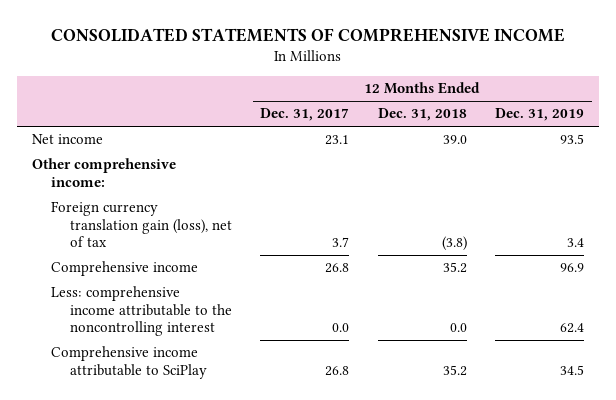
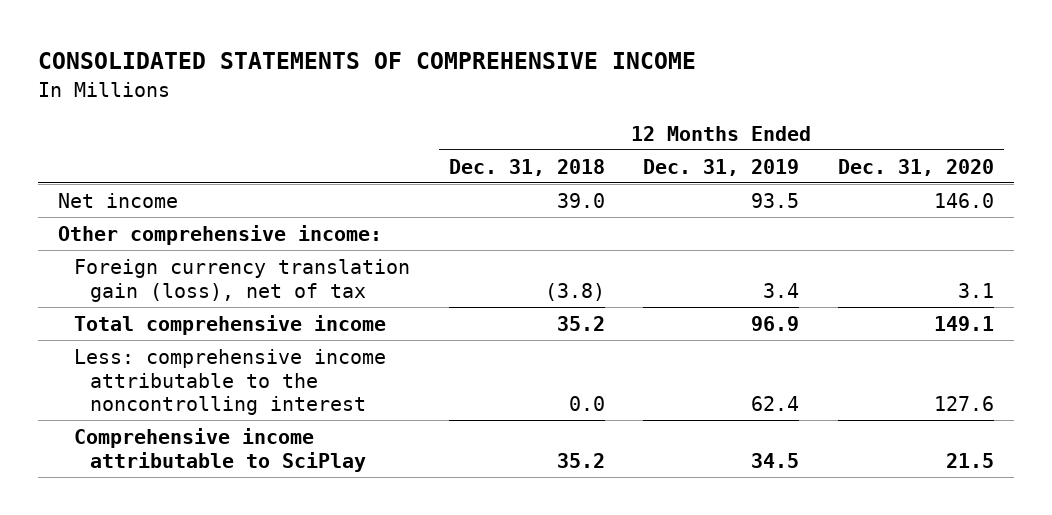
[260,108,350,122] Dec. 31, 2017 -> none
none -> [838,158,995,176] Dec. 31, 2020
[50,261,198,277] Comprehensive income -> [73,314,386,335] Total comprehensive income

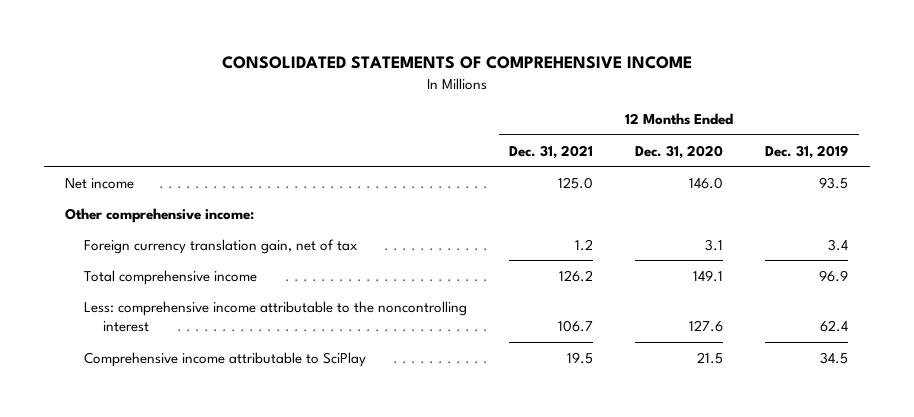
[448,158,605,176] Dec. 31, 2018 -> none
none -> [509,144,594,159] Dec. 31, 2021
[73,258,410,302] Foreign currency translation gain (loss), net of tax -> [84,238,359,254] Foreign currency translation gain, net of tax

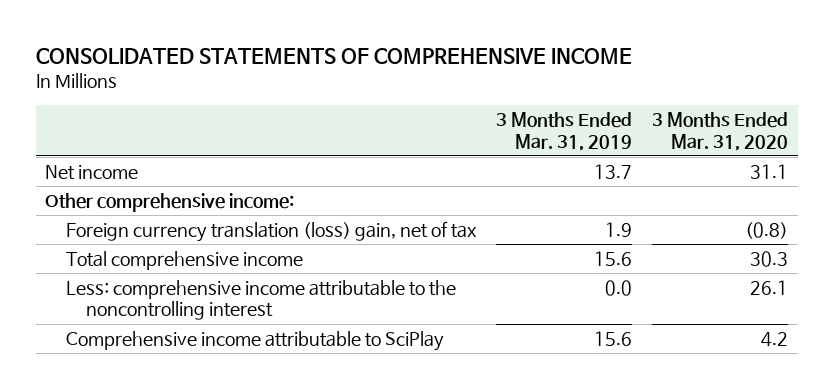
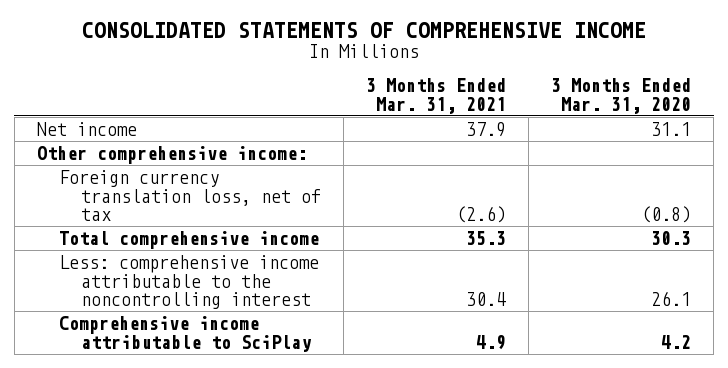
[496,111,633,151] 3 Months Ended Mar. 31, 2019 -> none
none -> [365,78,506,114] 3 Months Ended Mar. 31, 2021
[65,220,477,242] Foreign currency translation (loss) gain, net of tax -> [58,170,321,221] Foreign currency translation loss, net of tax

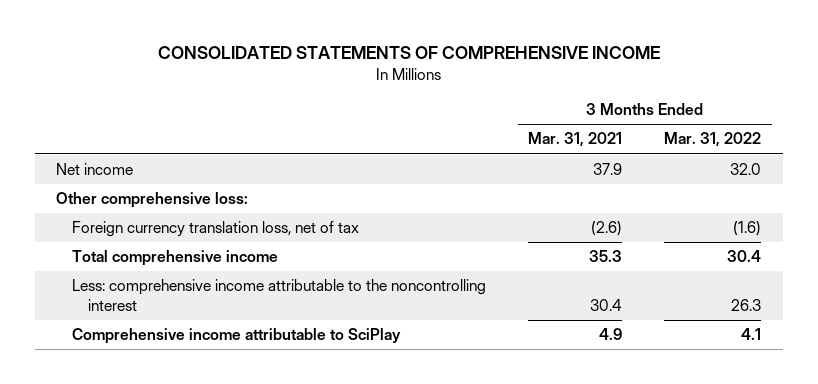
[551,78,692,114] 3 Months Ended Mar. 31, 2020 -> none
none -> [664,132,762,148] Mar. 31, 2022
[36,146,307,165] Other comprehensive income: -> [56,192,249,209] Other comprehensive loss:

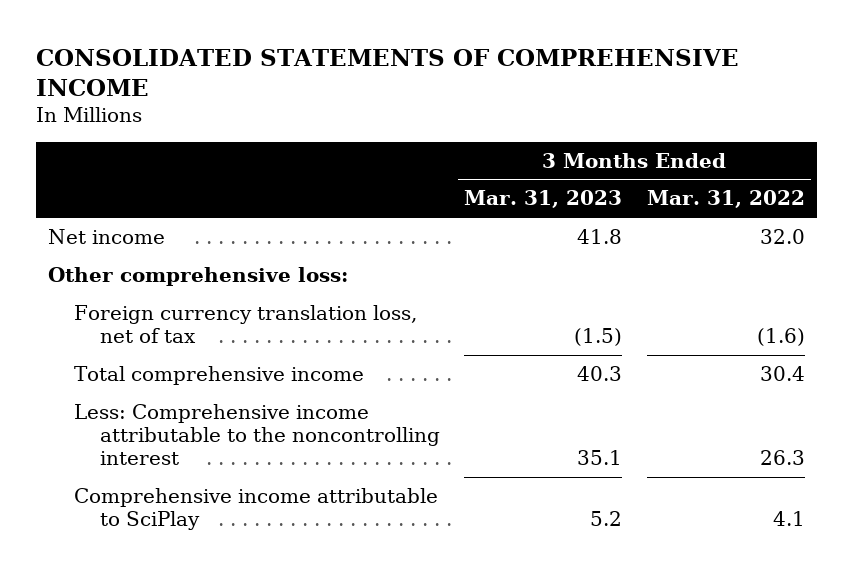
[528,132,623,148] Mar. 31, 2021 -> none
none -> [464,190,623,209] Mar. 31, 2023
[72,279,487,311] Less: comprehensive income attributable to the noncontrolling interest -> [73,403,440,466] Less: Comprehensive income attributable to the noncontrolling interest

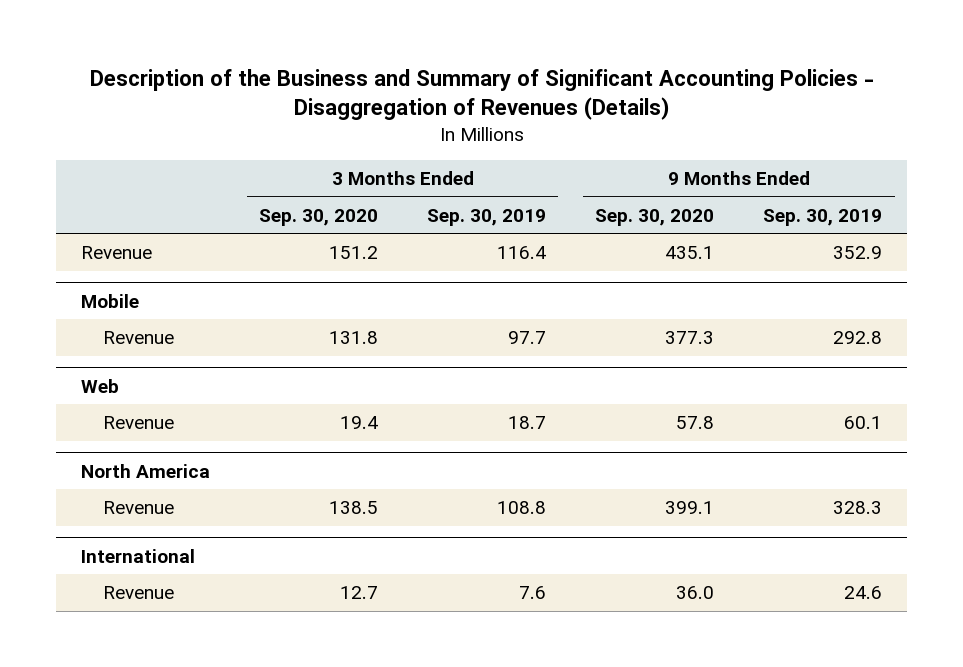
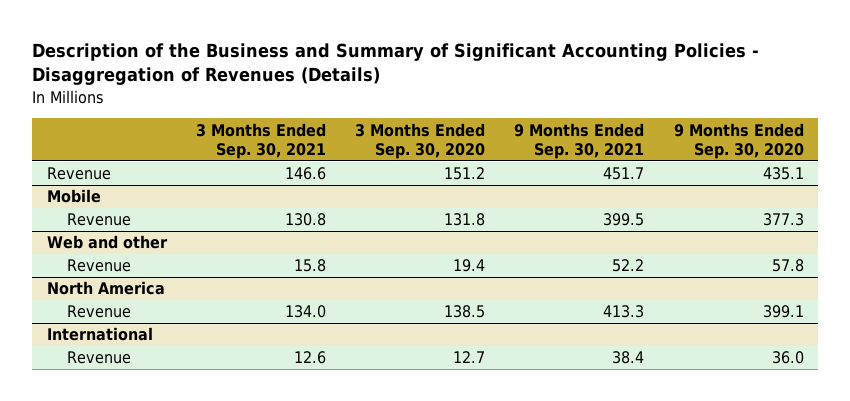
[427,208,547,226] Sep. 30, 2019 -> none
[763,208,883,226] Sep. 30, 2019 -> none
none -> [195,122,326,159] 3 Months Ended Sep. 30, 2021
none -> [514,122,645,159] 9 Months Ended Sep. 30, 2021
[80,378,119,393] Web -> [46,235,168,250] Web and other

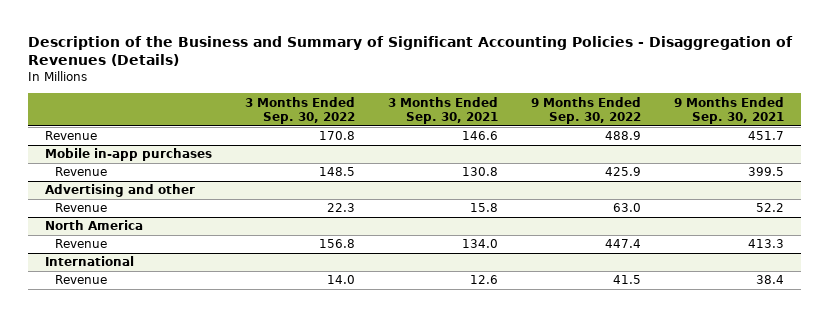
[355,122,486,159] 3 Months Ended Sep. 30, 2020 -> none
[673,122,804,159] 9 Months Ended Sep. 30, 2020 -> none
none -> [245,96,356,124] 3 Months Ended Sep. 30, 2022
none -> [531,96,642,124] 9 Months Ended Sep. 30, 2022
[46,189,101,204] Mobile -> [44,148,212,162] Mobile in-app purchases
[46,235,168,250] Web and other -> [44,184,195,198] Advertising and other

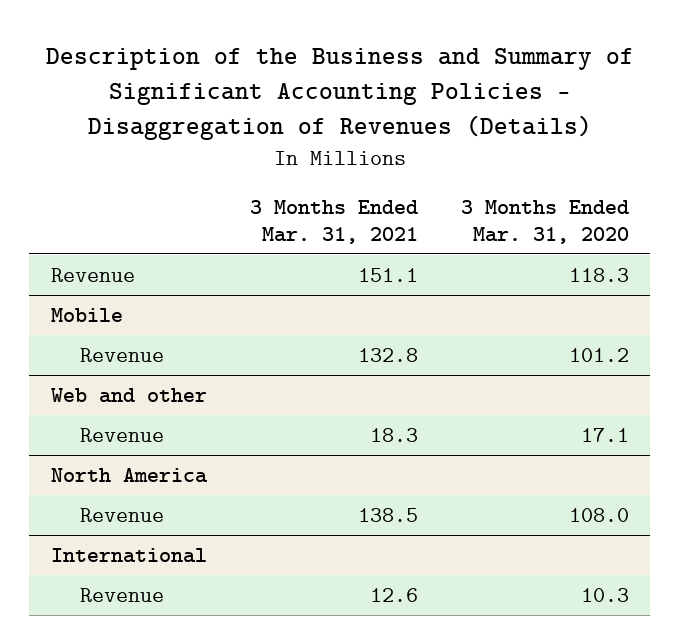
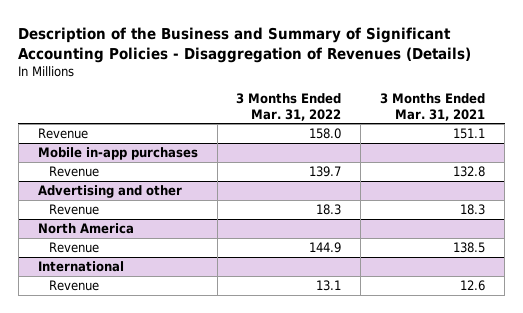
[460,200,629,244] 3 Months Ended Mar. 31, 2020 -> none
none -> [236,93,342,121] 3 Months Ended Mar. 31, 2022
[50,307,123,322] Mobile -> [37,147,198,161] Mobile in-app purchases
[50,387,207,403] Web and other -> [37,185,182,199] Advertising and other

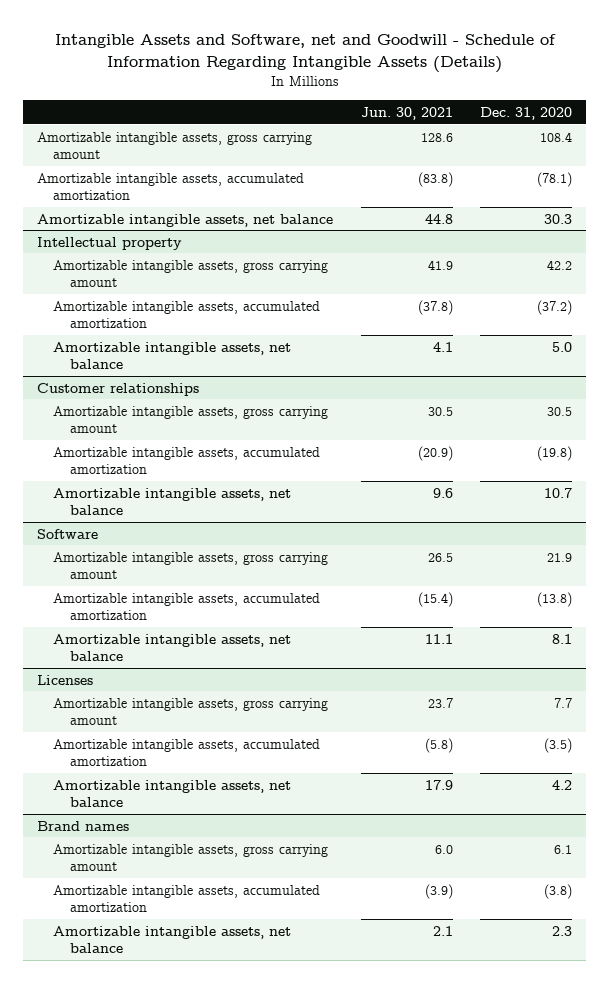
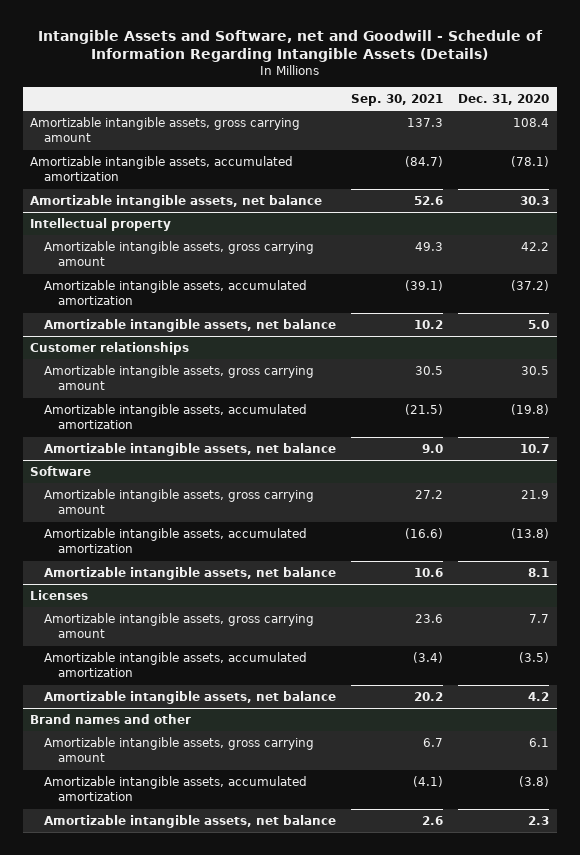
[360,106,453,120] Jun. 30, 2021 -> none
none -> [351,94,444,107] Sep. 30, 2021
[37,820,130,831] Brand names -> [30,714,192,725] Brand names and other

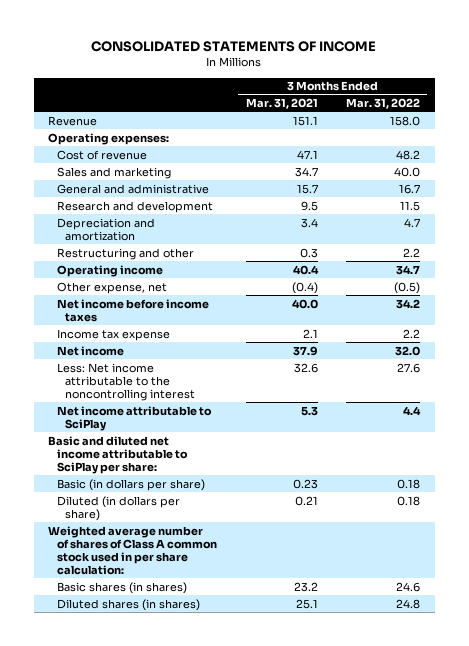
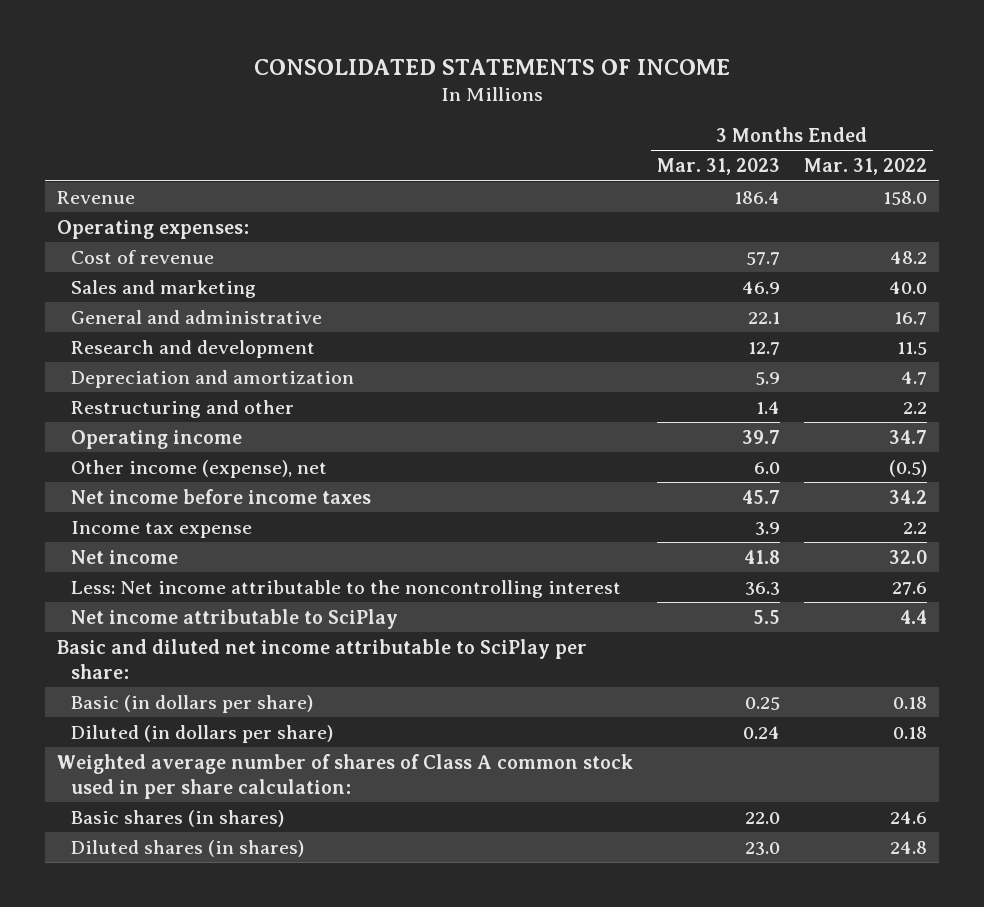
[245,98,318,110] Mar. 31, 2021 -> none
none -> [656,158,780,176] Mar. 31, 2023
[56,281,167,294] Other expense, net -> [71,459,328,478] Other income (expense), net

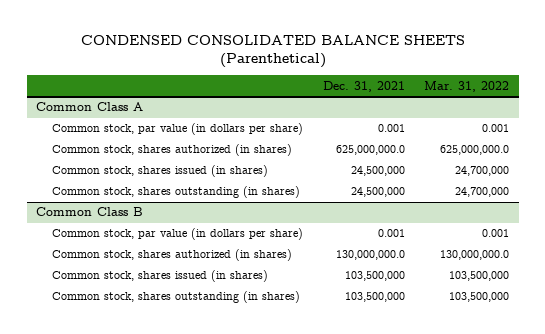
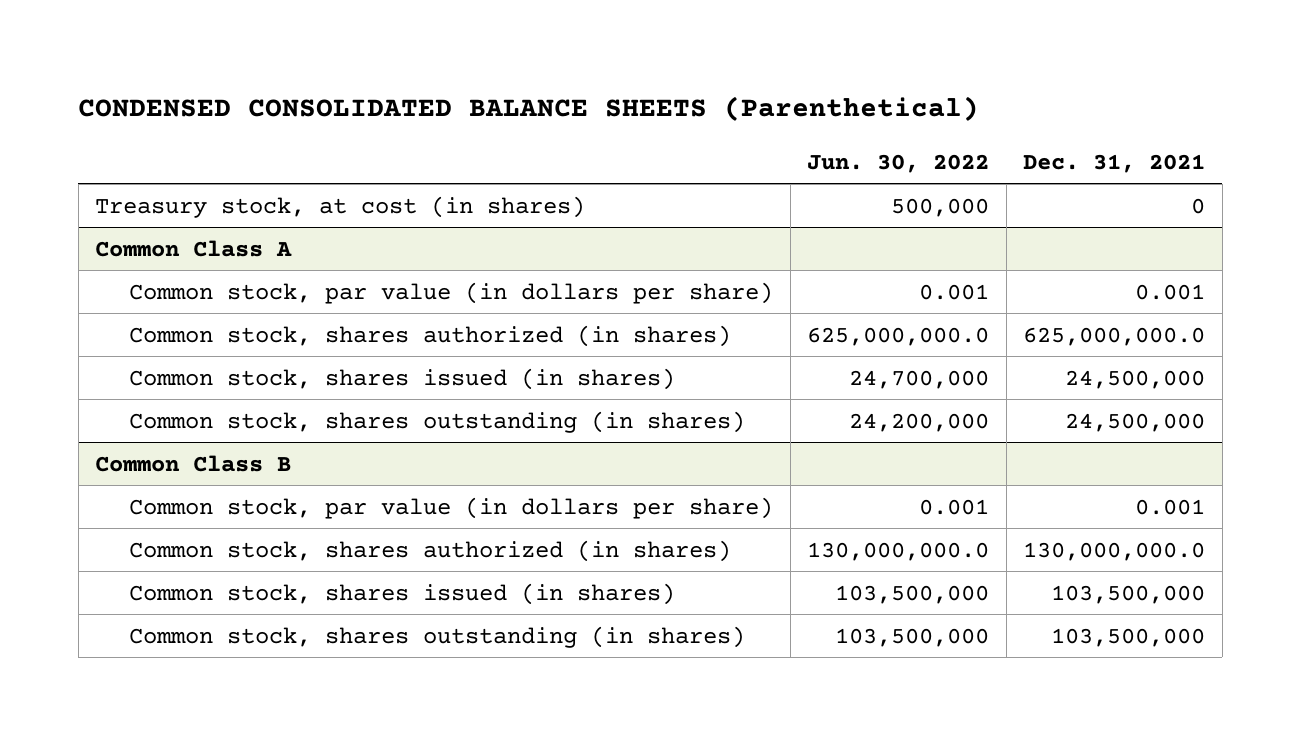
[423,80,509,92] Mar. 31, 2022 -> none
none -> [807,153,990,173] Jun. 30, 2022
none -> [95,195,586,218] Treasury stock, at cost (in shares)

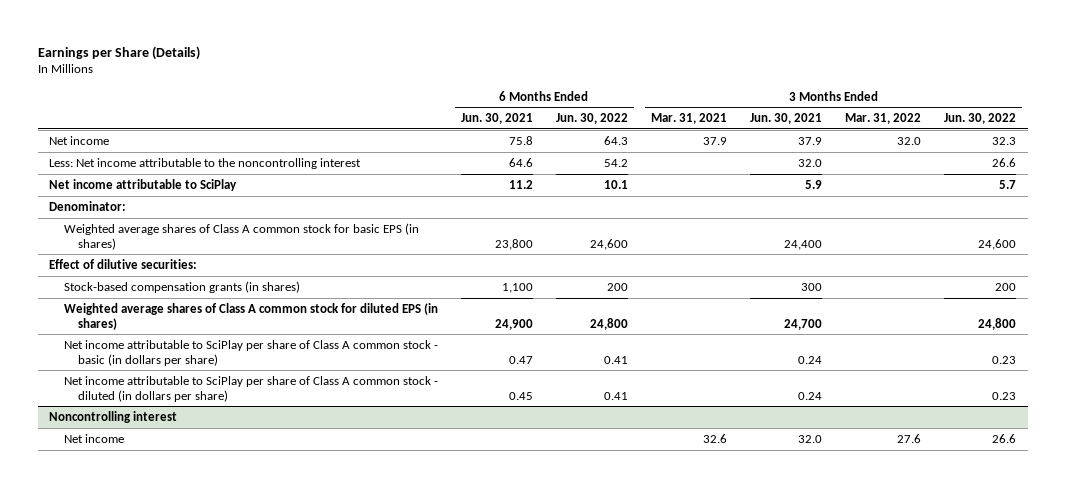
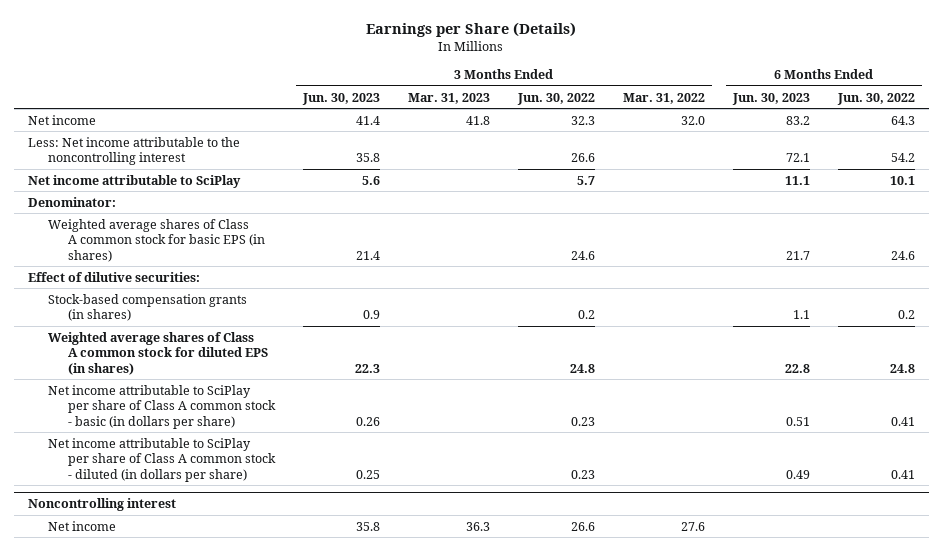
[460,113,533,125] Jun. 30, 2021 -> none
[650,113,727,125] Mar. 31, 2021 -> none
[750,113,823,125] Jun. 30, 2021 -> none
none -> [301,92,380,105] Jun. 30, 2023
none -> [407,92,490,104] Mar. 31, 2023
none -> [731,92,810,105] Jun. 30, 2023
[589,238,628,250] 24,600 -> [890,250,915,260] 24.6
[978,238,1017,250] 24,600 -> [570,250,595,260] 24.6
[606,282,628,291] 200 -> [897,310,915,320] 0.2
[995,282,1017,291] 200 -> [577,310,595,320] 0.2
[589,317,628,330] 24,800 -> [889,363,915,373] 24.8
[978,317,1017,330] 24,800 -> [569,363,595,373] 24.8

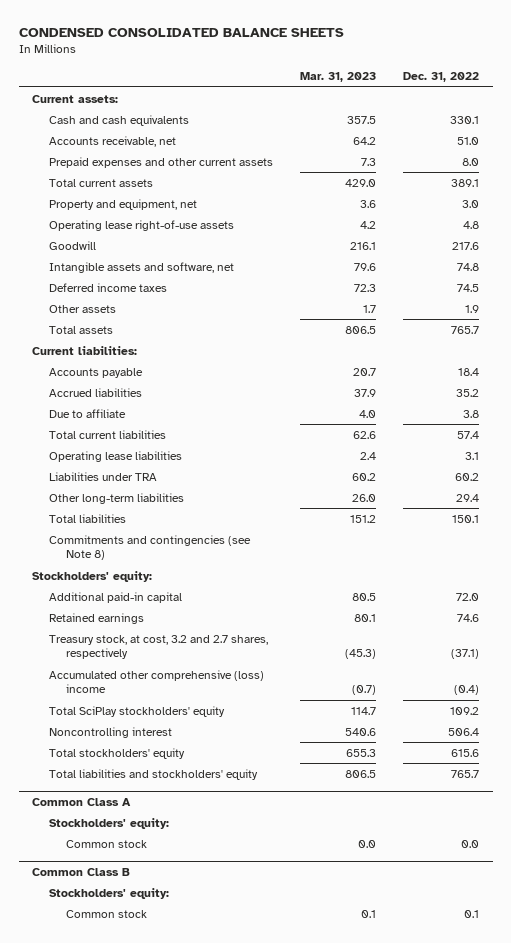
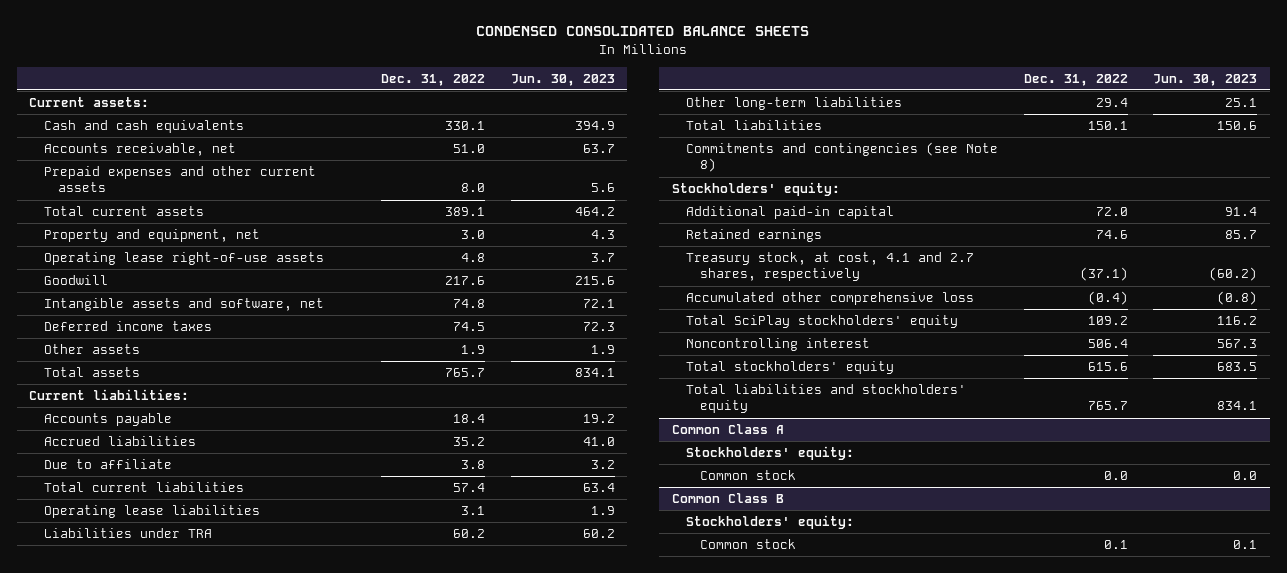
[300,71,377,82] Mar. 31, 2023 -> none
none -> [510,73,615,86] Jun. 30, 2023
[49,634,269,660] Treasury stock, at cost, 3.2 and 2.7 shares, respectively -> [686,252,975,282] Treasury stock, at cost, 4.1 and 2.7 shares, respectively
[49,669,265,694] Accumulated other comprehensive (loss) income -> [686,292,975,306] Accumulated other comprehensive loss

